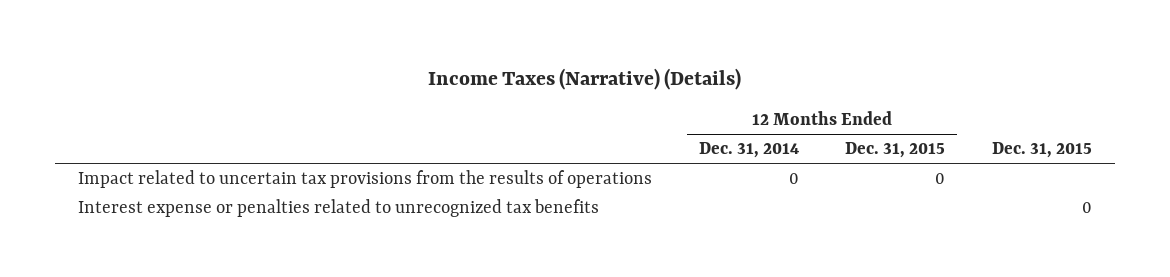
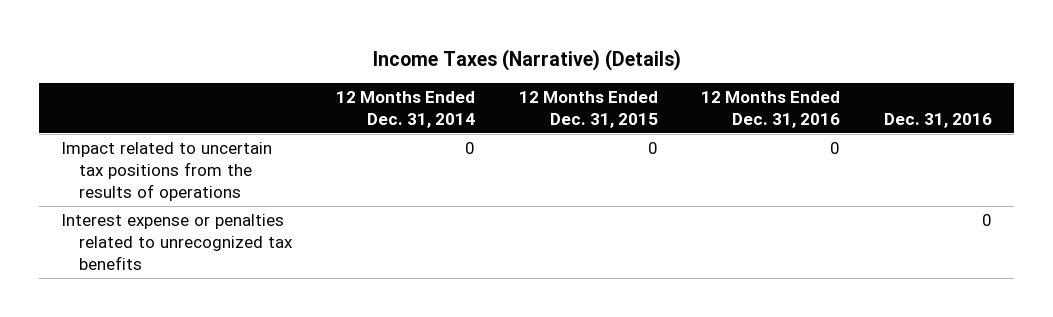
[991,142,1092,159] Dec. 31, 2015 -> none
none -> [701,90,841,128] 12 Months Ended Dec. 31, 2016
none -> [884,112,993,128] Dec. 31, 2016
[77,170,652,189] Impact related to uncertain tax provisions from the results of operations -> [61,141,273,202] Impact related to uncertain tax positions from the results of operations

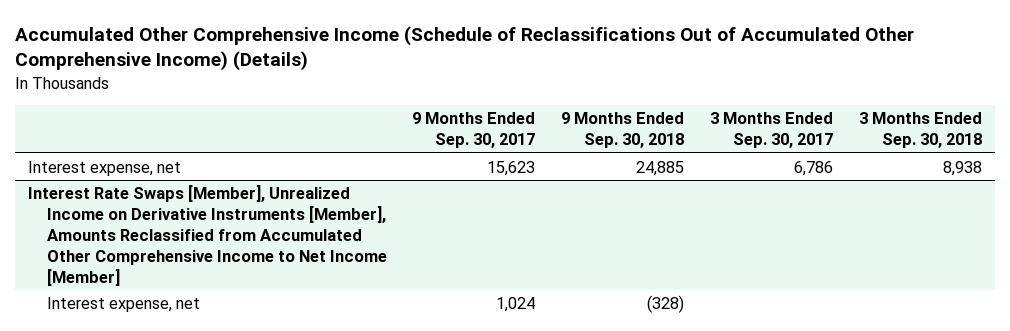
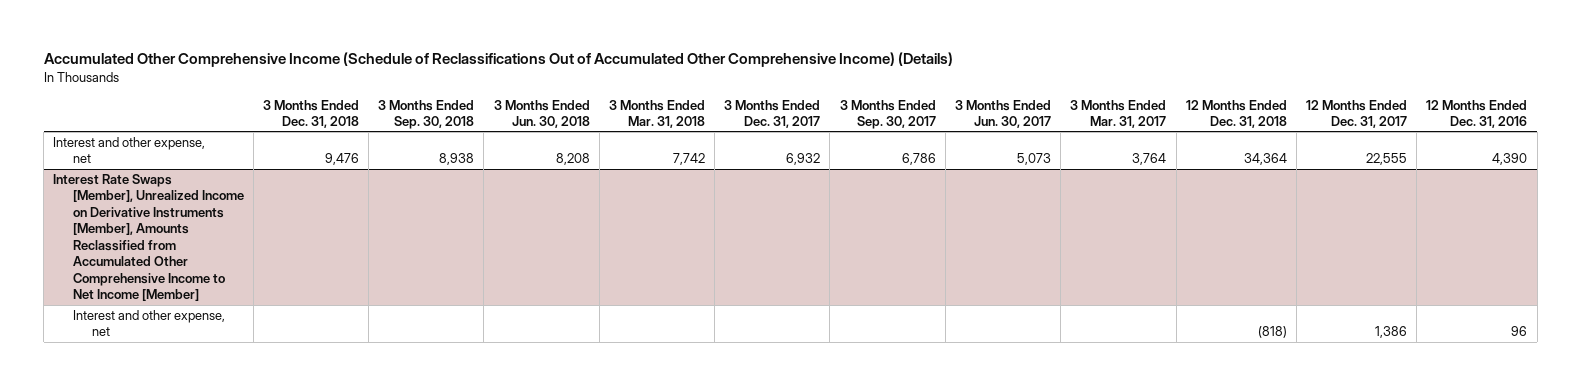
[412,112,536,149] 9 Months Ended Sep. 30, 2017 -> none
[561,112,685,149] 9 Months Ended Sep. 30, 2018 -> none
none -> [262,99,359,129] 3 Months Ended Dec. 31, 2018
none -> [493,99,590,129] 3 Months Ended Jun. 30, 2018
none -> [608,99,705,129] 3 Months Ended Mar. 31, 2018
none -> [724,99,821,129] 3 Months Ended Dec. 31, 2017
none -> [954,99,1051,129] 3 Months Ended Jun. 30, 2017
none -> [1070,99,1167,129] 3 Months Ended Mar. 31, 2017
none -> [1185,99,1287,129] 12 Months Ended Dec. 31, 2018
none -> [1306,99,1408,129] 12 Months Ended Dec. 31, 2017
none -> [1426,99,1528,129] 12 Months Ended Dec. 31, 2016
[27,161,181,177] Interest expense, net -> [53,136,206,164] Interest and other expense, net
[46,297,200,313] Interest expense, net -> [72,309,225,337] Interest and other expense, net

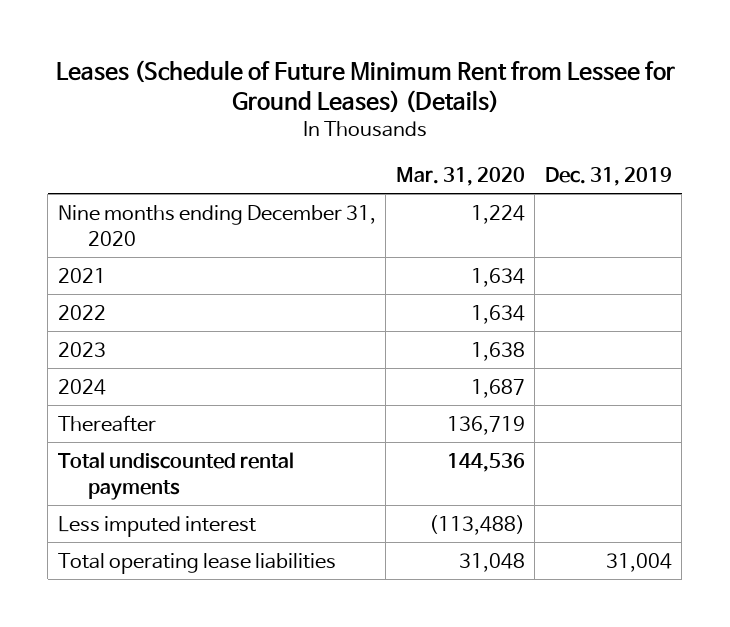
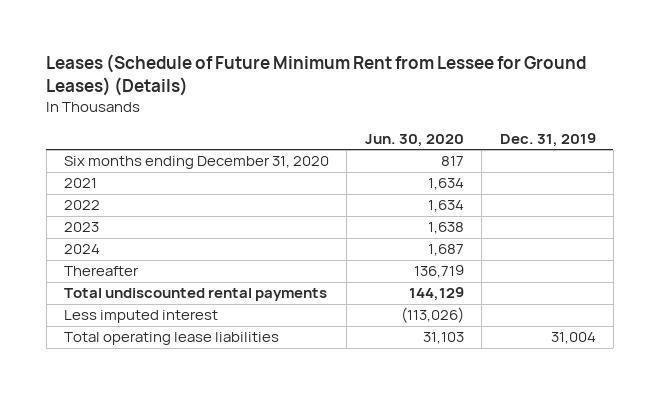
[395,166,525,186] Mar. 31, 2020 -> none
none -> [364,133,464,147] Jun. 30, 2020
[57,204,376,246] Nine months ending December 31, 2020 -> [64,156,330,170] Six months ending December 31, 2020

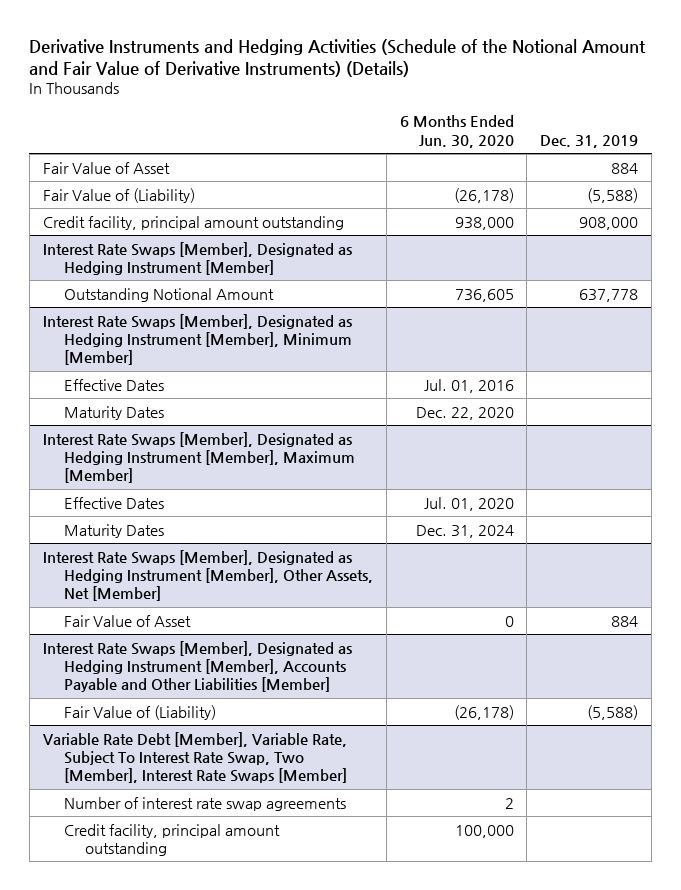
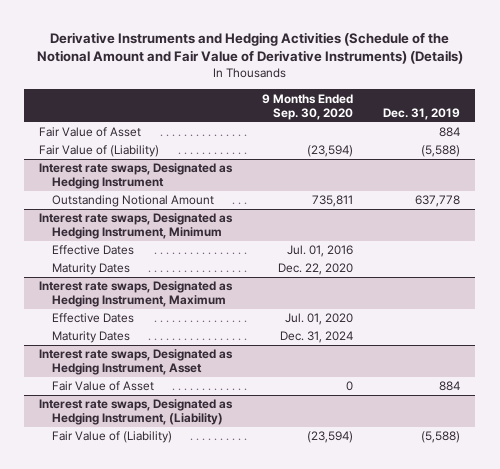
[399,115,514,148] 6 Months Ended Jun. 30, 2020 -> none
none -> [262,93,354,120] 9 Months Ended Sep. 30, 2020
[42,215,344,230] Credit facility, principal amount outstanding -> none
[42,241,352,275] Interest Rate Swaps [Member], Designated as Hedging Instrument [Member] -> [39,163,234,190] Interest rate swaps, Designated as Hedging Instrument
[42,313,353,366] Interest Rate Swaps [Member], Designated as Hedging Instrument [Member], Minimum [Member] -> [39,213,234,240] Interest rate swaps, Designated as Hedging Instrument, Minimum
[42,431,356,484] Interest Rate Swaps [Member], Designated as Hedging Instrument [Member], Maximum [Member] -> [39,281,234,308] Interest rate swaps, Designated as Hedging Instrument, Maximum
[42,549,374,602] Interest Rate Swaps [Member], Designated as Hedging Instrument [Member], Other Assets, Net [Member] -> [39,349,234,376] Interest rate swaps, Designated as Hedging Instrument, Asset
[42,640,352,693] Interest Rate Swaps [Member], Designated as Hedging Instrument [Member], Accounts Payable and Other Liabilities [Member] -> [39,399,234,426] Interest rate swaps, Designated as Hedging Instrument, (Liability)
[42,731,348,784] Variable Rate Debt [Member], Variable Rate, Subject To Interest Rate Swap, Two [Member], Interest Rate Swaps [Member] -> none
[64,796,347,811] Number of interest rate swap agreements -> none
[64,823,281,856] Credit facility, principal amount outstanding -> none

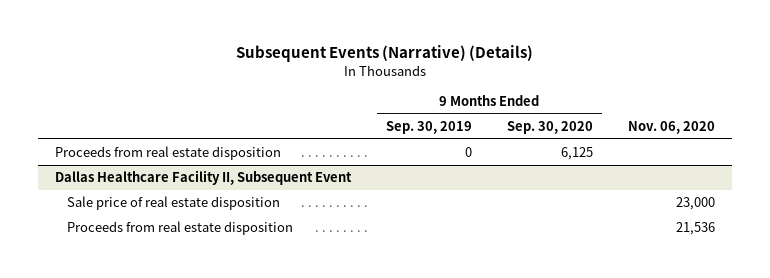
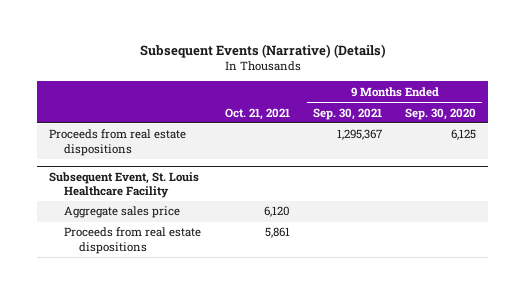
[385,120,472,134] Sep. 30, 2019 -> none
[627,120,715,134] Nov. 06, 2020 -> none
none -> [224,107,290,120] Oct. 21, 2021
none -> [312,107,382,120] Sep. 30, 2021
[66,196,280,211] Sale price of real estate disposition -> none
[55,146,282,161] Proceeds from real estate disposition -> [48,129,186,156] Proceeds from real estate dispositions
[55,170,353,186] Dallas Healthcare Facility II, Subsequent Event -> [48,171,199,198] Subsequent Event, St. Louis Healthcare Facility
none -> [64,206,181,219] Aggregate sales price
[66,221,293,236] Proceeds from real estate disposition -> [64,227,202,254] Proceeds from real estate dispositions

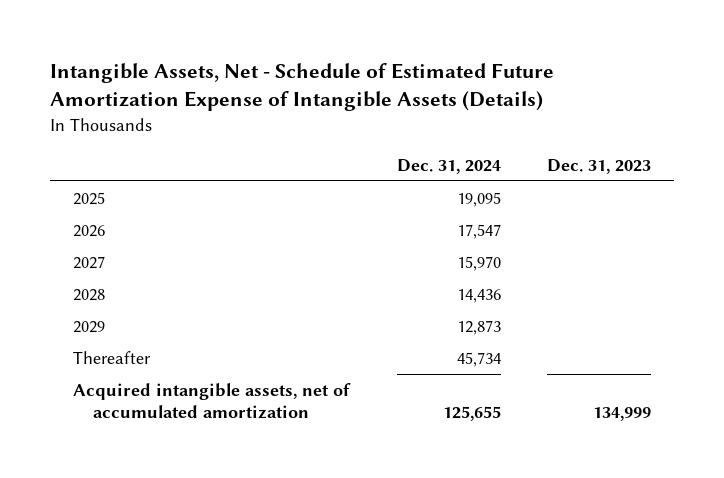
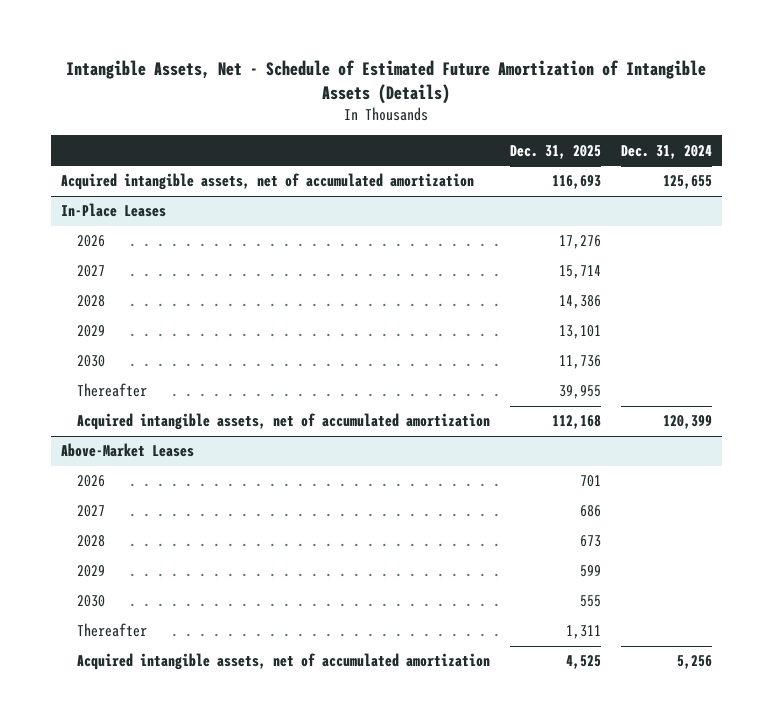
[50,63,555,112] Intangible Assets, Net - Schedule of Estimated Future Amortization Expense of Intangible Assets (Details) -> [66,59,707,104] Intangible Assets, Net - Schedule of Estimated Future Amortization of Intangible Assets (Details)
[546,158,651,174] Dec. 31, 2023 -> none
none -> [509,144,601,159] Dec. 31, 2025
[73,191,106,205] 2025 -> none
[73,224,106,237] 2026 -> none
[73,255,106,269] 2027 -> none
[73,288,106,301] 2028 -> none
[73,320,106,333] 2029 -> none
[73,350,152,364] Thereafter -> none
none -> [60,203,166,218] In-Place Leases
none -> [76,235,105,248] 2026
none -> [76,265,105,278] 2027
none -> [76,295,105,308] 2028
none -> [76,325,105,338] 2029
none -> [76,355,105,368] 2030
none -> [76,383,147,398] Thereafter
none -> [76,413,490,431] Acquired intangible assets, net of accumulated amortization
none -> [60,443,194,458] Above-Market Leases
none -> [76,475,105,488] 2026
none -> [76,505,105,518] 2027
none -> [76,535,105,548] 2028
none -> [76,565,105,578] 2029
none -> [76,595,105,608] 2030
none -> [76,623,147,638] Thereafter
none -> [76,653,490,671] Acquired intangible assets, net of accumulated amortization

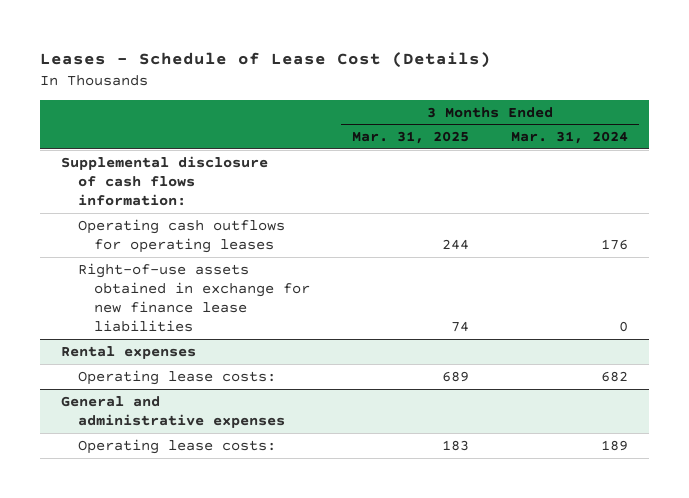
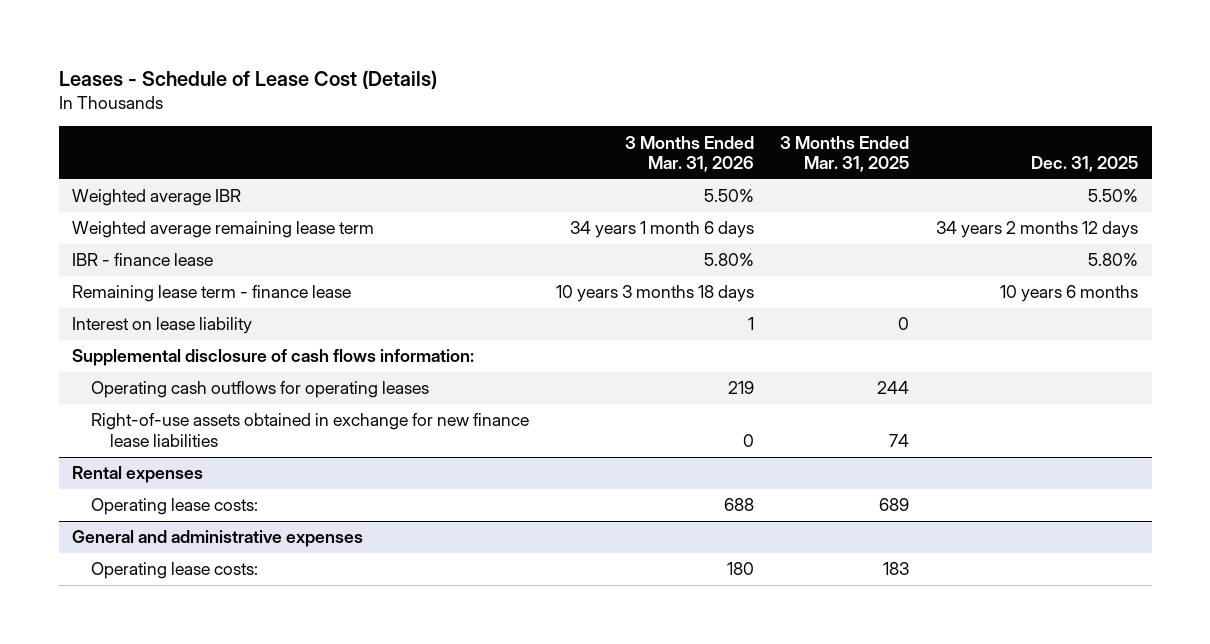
[511,131,629,145] Mar. 31, 2024 -> none
none -> [624,135,754,173] 3 Months Ended Mar. 31, 2026
none -> [1031,156,1139,173] Dec. 31, 2025
none -> [72,189,242,207] Weighted average IBR
none -> [72,221,375,239] Weighted average remaining lease term
none -> [72,253,214,267] IBR - finance lease
none -> [72,285,352,303] Remaining lease term - finance lease
none -> [72,317,253,335] Interest on lease liability

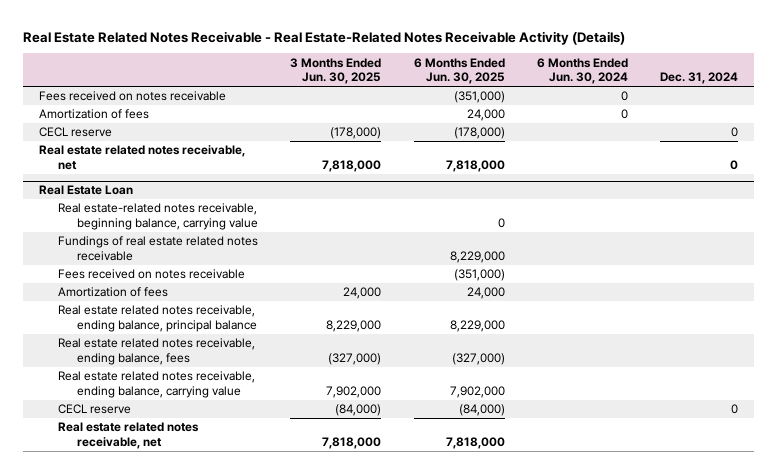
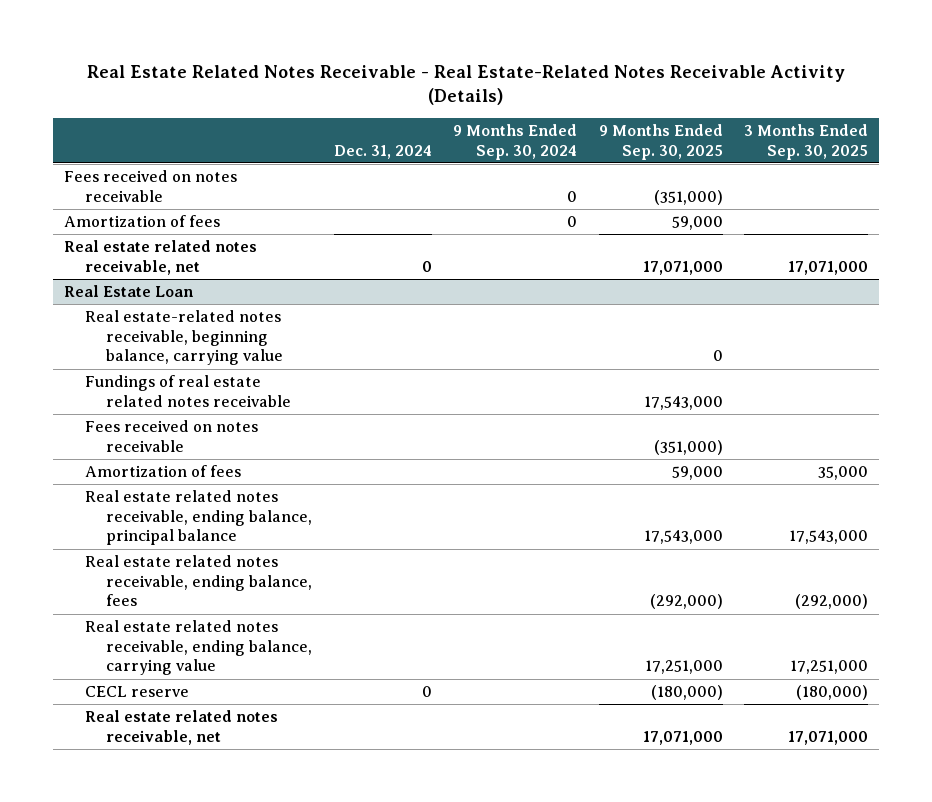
[290,57,382,85] 3 Months Ended Jun. 30, 2025 -> none
[413,57,505,85] 6 Months Ended Jun. 30, 2025 -> none
[536,57,628,85] 6 Months Ended Jun. 30, 2024 -> none
none -> [453,124,578,160] 9 Months Ended Sep. 30, 2024
none -> [598,124,723,160] 9 Months Ended Sep. 30, 2025
none -> [744,124,869,160] 3 Months Ended Sep. 30, 2025
[39,127,113,138] CECL reserve -> none

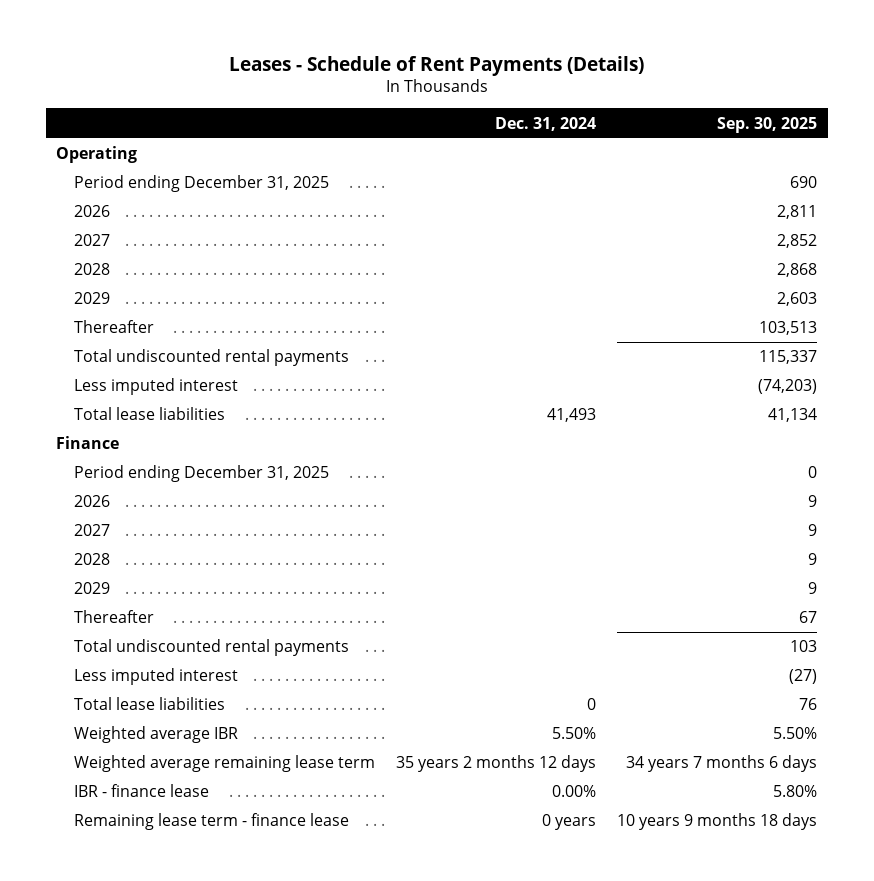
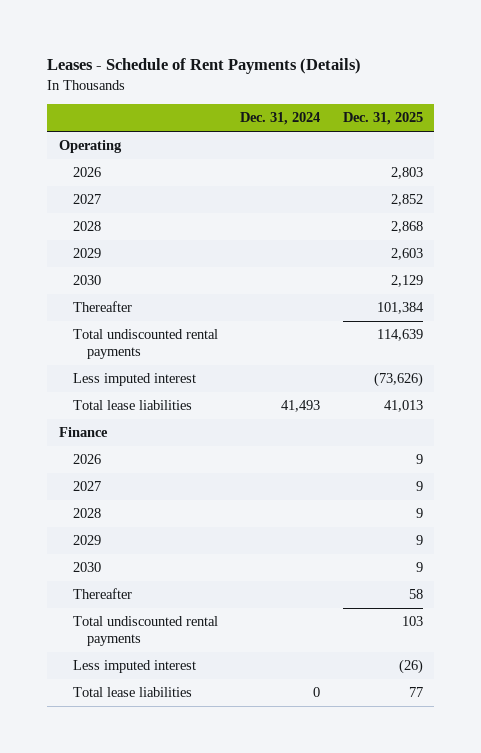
[717,116,818,133] Sep. 30, 2025 -> none
none -> [342,112,423,126] Dec. 31, 2025
[73,175,329,193] Period ending December 31, 2025 -> none
none -> [73,275,102,286] 2030
[73,465,329,483] Period ending December 31, 2025 -> none
none -> [73,562,102,573] 2030
[73,726,238,744] Weighted average IBR -> none
[73,755,375,773] Weighted average remaining lease term -> none
[73,784,209,798] IBR - finance lease -> none
[73,813,349,831] Remaining lease term - finance lease -> none

